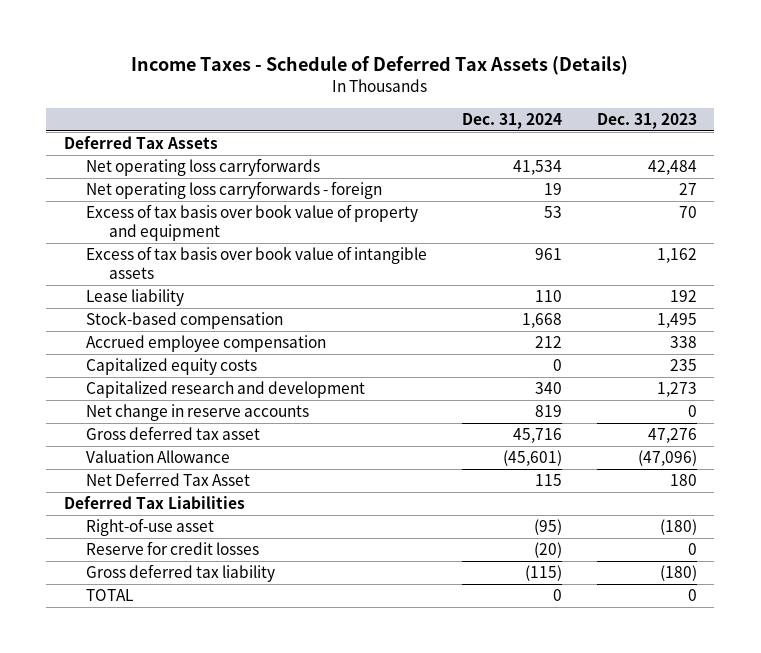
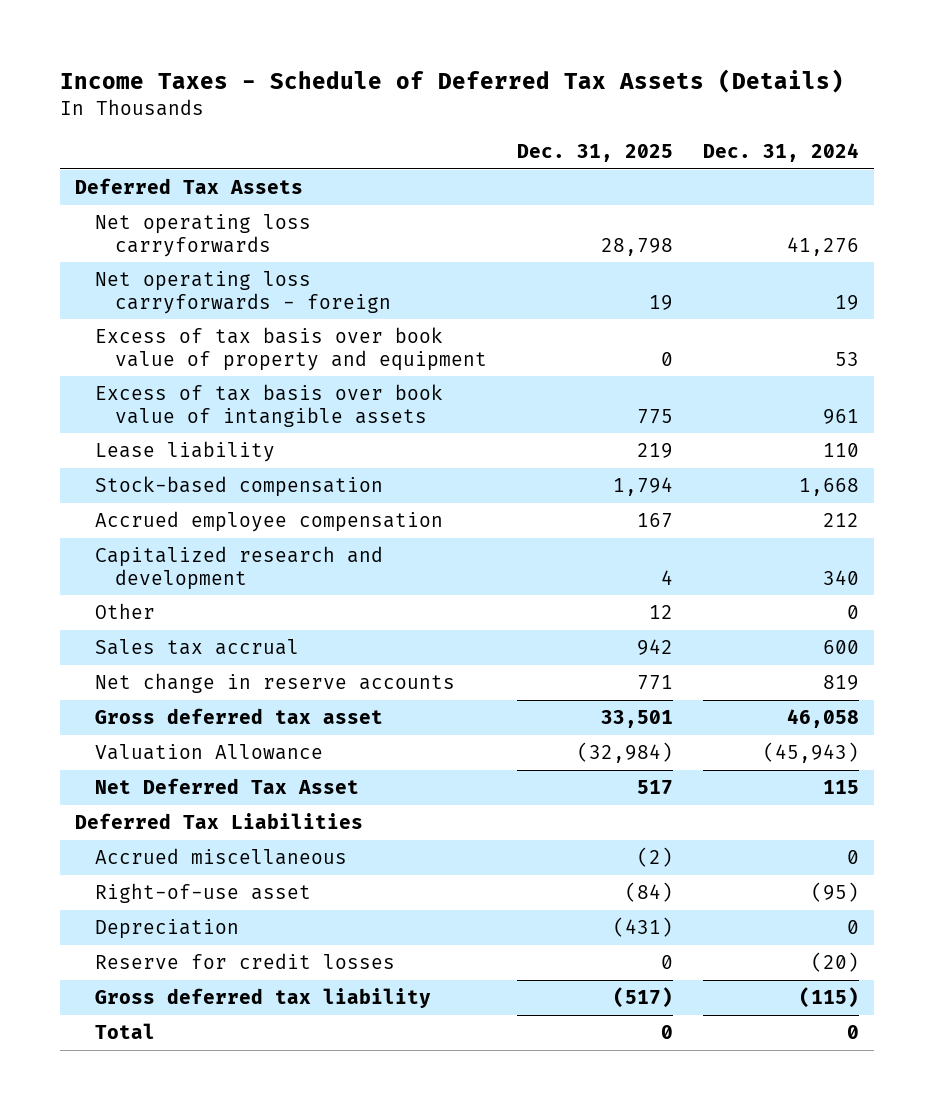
[597,112,698,129] Dec. 31, 2023 -> none
none -> [517,144,674,163] Dec. 31, 2025
[513,160,563,176] 41,534 -> [787,236,860,256] 41,276
[86,358,258,376] Capitalized equity costs -> none
none -> [95,602,156,619] Other
none -> [95,638,300,655] Sales tax accrual
[513,428,563,444] 45,716 -> [787,708,860,728] 46,058
[503,450,563,467] (45,601) -> [763,741,860,763] (45,943)
none -> [95,847,348,865] Accrued miscellaneous
none -> [95,918,240,939] Depreciation
[86,589,134,602] TOTAL -> [95,1022,156,1039] Total

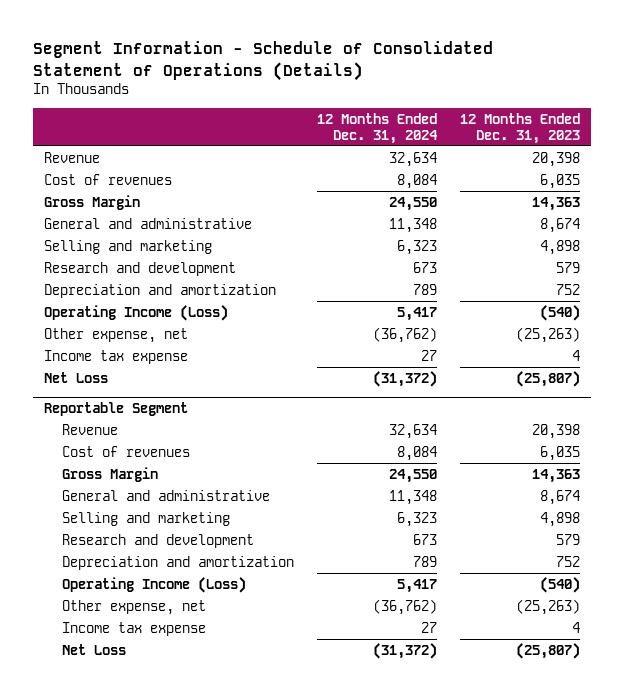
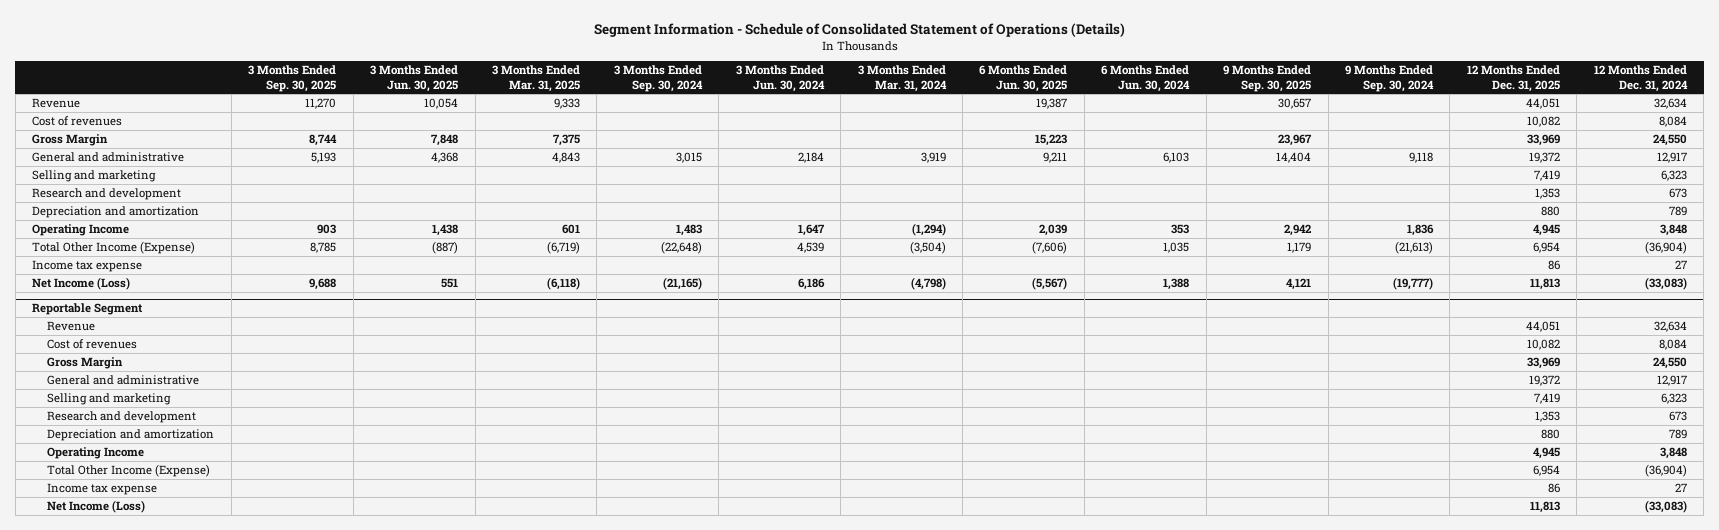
[459,112,580,144] 12 Months Ended Dec. 31, 2023 -> none
none -> [248,65,337,92] 3 Months Ended Sep. 30, 2025
none -> [370,65,459,92] 3 Months Ended Jun. 30, 2025
none -> [492,65,581,92] 3 Months Ended Mar. 31, 2025
none -> [613,65,703,92] 3 Months Ended Sep. 30, 2024
none -> [735,65,825,92] 3 Months Ended Jun. 30, 2024
none -> [857,65,947,92] 3 Months Ended Mar. 31, 2024
none -> [979,65,1068,92] 6 Months Ended Jun. 30, 2025
none -> [1101,65,1191,92] 6 Months Ended Jun. 30, 2024
none -> [1223,65,1312,92] 9 Months Ended Sep. 30, 2025
none -> [1345,65,1435,92] 9 Months Ended Sep. 30, 2024
none -> [1466,65,1560,92] 12 Months Ended Dec. 31, 2025
[388,217,437,233] 11,348 -> [1656,152,1687,164] 12,917
[44,304,229,321] Operating Income (Loss) -> [32,224,130,237] Operating Income
[396,306,437,321] 5,417 -> [1659,224,1687,237] 3,848
[44,327,189,343] Other expense, net -> [32,241,196,255] Total Other Income (Expense)
[372,326,437,343] (36,762) -> [1644,241,1687,255] (36,904)
[44,371,109,383] Net Loss -> [32,277,131,291] Net Income (Loss)
[372,370,437,387] (31,372) -> [1644,277,1687,291] (33,083)
[388,489,437,505] 11,348 -> [1656,375,1687,387] 12,917
[61,576,246,593] Operating Income (Loss) -> [47,447,145,460] Operating Income
[396,578,437,593] 5,417 -> [1659,447,1687,460] 3,848
[61,599,206,615] Other expense, net -> [47,464,211,478] Total Other Income (Expense)
[372,598,437,615] (36,762) -> [1644,464,1687,478] (36,904)
[61,643,126,655] Net Loss -> [47,500,146,514] Net Income (Loss)
[372,642,437,659] (31,372) -> [1644,500,1687,514] (33,083)

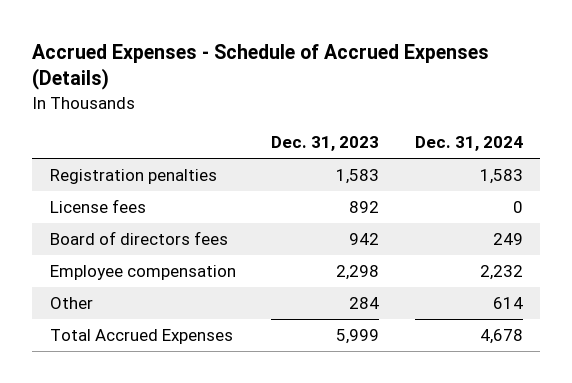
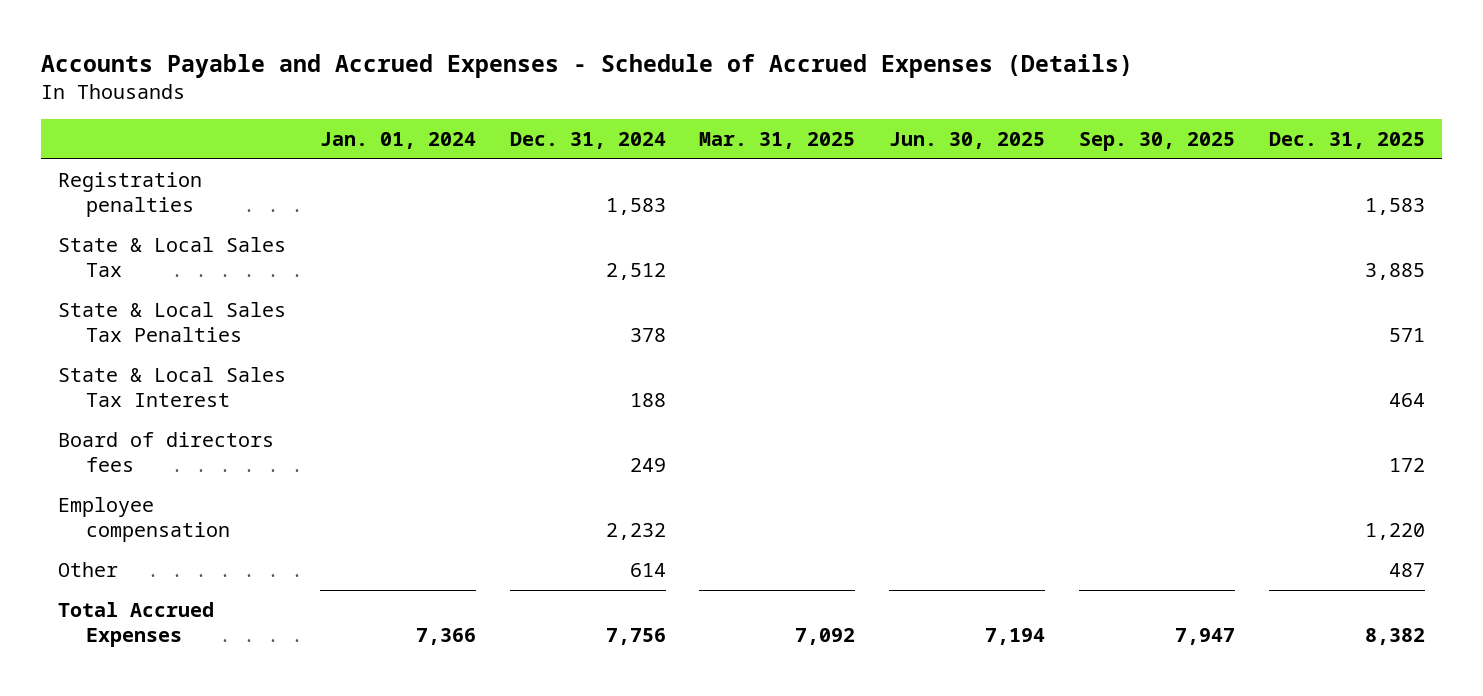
[32,43,490,91] Accrued Expenses - Schedule of Accrued Expenses (Details) -> [40,53,1133,78] Accounts Payable and Accrued Expenses - Schedule of Accrued Expenses (Details)
[271,136,380,152] Dec. 31, 2023 -> none
none -> [319,131,476,149] Jan. 01, 2024
none -> [699,131,856,149] Mar. 31, 2025
none -> [889,131,1046,149] Jun. 30, 2025
none -> [1079,131,1236,151] Sep. 30, 2025
none -> [1269,131,1426,149] Dec. 31, 2025
[49,199,146,214] License fees -> none
none -> [57,237,286,277] State & Local Sales Tax
none -> [57,302,286,342] State & Local Sales Tax Penalties
none -> [57,367,286,407] State & Local Sales Tax Interest
[479,329,523,345] 4,678 -> [605,627,666,645] 7,756

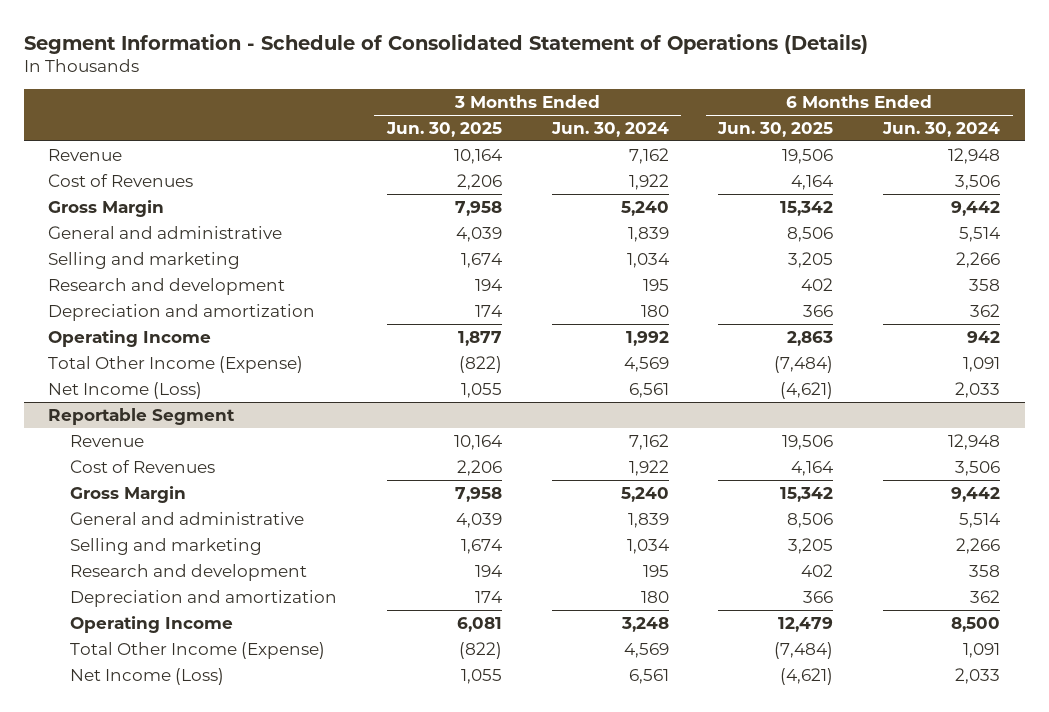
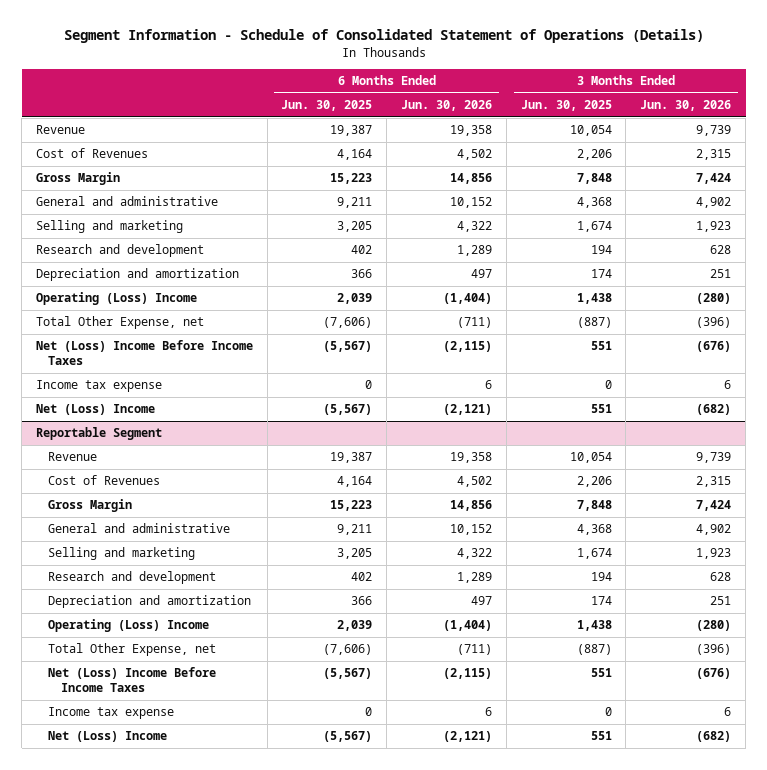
[550,121,669,137] Jun. 30, 2024 -> none
[882,121,1001,137] Jun. 30, 2024 -> none
none -> [401,100,493,112] Jun. 30, 2026
none -> [640,100,732,112] Jun. 30, 2026
[453,148,502,164] 10,164 -> [569,125,612,137] 10,054
[782,148,834,164] 19,506 -> [330,125,373,137] 19,387
[454,200,502,216] 7,958 -> [576,173,612,185] 7,848
[780,200,834,216] 15,342 -> [330,173,373,185] 15,223
[455,226,502,242] 4,039 -> [576,197,612,209] 4,368
[787,226,834,242] 8,506 -> [337,197,373,209] 9,211
[48,329,212,347] Operating Income -> [35,292,197,306] Operating (Loss) Income
[457,330,502,346] 1,877 -> [576,293,612,305] 1,438
[787,330,834,346] 2,863 -> [337,293,373,305] 2,039
[48,355,304,373] Total Other Income (Expense) -> [35,316,204,330] Total Other Expense, net
[458,355,502,373] (822) -> [576,317,612,329] (887)
[774,355,834,373] (7,484) -> [323,317,373,329] (7,606)
none -> [35,340,253,366] Net (Loss) Income Before Income Taxes
none -> [35,380,162,393] Income tax expense
[48,381,203,399] Net Income (Loss) -> [35,404,155,416] Net (Loss) Income
[460,382,502,398] 1,055 -> [590,404,612,414] 551
[780,381,834,399] (4,621) -> [323,404,373,416] (5,567)
[453,434,502,450] 10,164 -> [569,452,612,464] 10,054
[782,434,834,450] 19,506 -> [330,452,373,464] 19,387
[454,486,502,502] 7,958 -> [576,500,612,512] 7,848
[780,486,834,502] 15,342 -> [330,500,373,512] 15,223
[455,512,502,528] 4,039 -> [576,524,612,536] 4,368
[787,512,834,528] 8,506 -> [337,524,373,536] 9,211
[69,615,233,633] Operating Income -> [48,619,210,633] Operating (Loss) Income
[456,616,502,632] 6,081 -> [576,620,612,632] 1,438
[778,616,834,632] 12,479 -> [337,620,373,632] 2,039
[69,641,325,659] Total Other Income (Expense) -> [48,643,217,657] Total Other Expense, net
[458,641,502,659] (822) -> [576,644,612,656] (887)
[774,641,834,659] (7,484) -> [323,644,373,656] (7,606)
none -> [48,667,217,693] Net (Loss) Income Before Income Taxes
none -> [48,707,175,720] Income tax expense
[69,667,224,685] Net Income (Loss) -> [48,731,168,743] Net (Loss) Income
[460,668,502,684] 1,055 -> [590,731,612,741] 551
[780,667,834,685] (4,621) -> [323,731,373,743] (5,567)

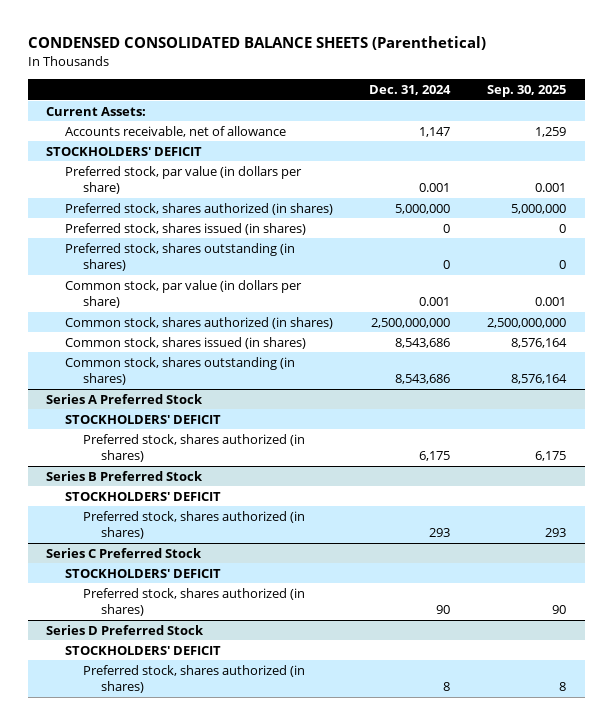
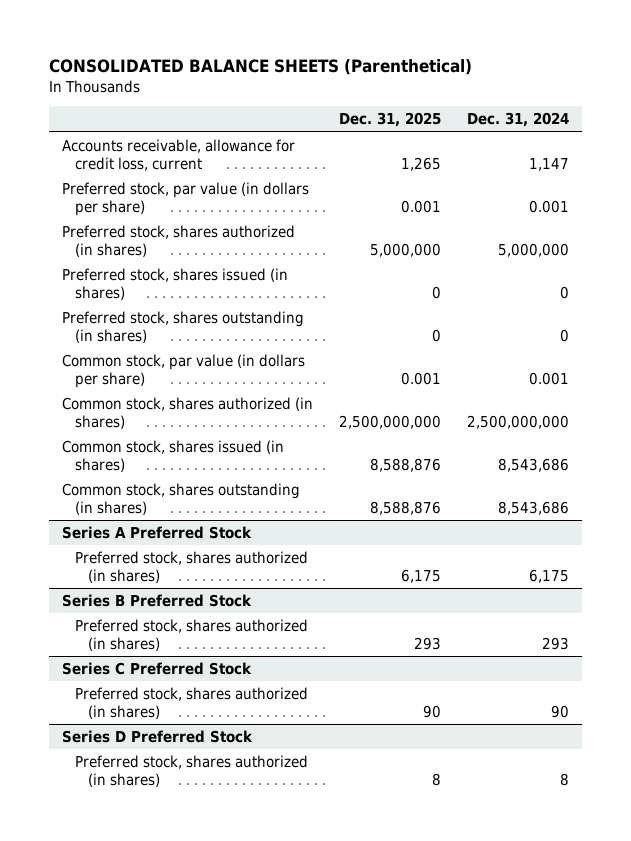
[27,36,486,51] CONDENSED CONSOLIDATED BALANCE SHEETS (Parenthetical) -> [48,58,472,75] CONSOLIDATED BALANCE SHEETS (Parenthetical)
[487,85,567,98] Sep. 30, 2025 -> none
none -> [338,112,441,128] Dec. 31, 2025
[46,106,147,116] Current Assets: -> none
[46,146,203,156] STOCKHOLDERS' DEFICIT -> none
[64,125,286,137] Accounts receivable, net of allowance -> [61,138,295,172] Accounts receivable, allowance for credit loss, current
[64,414,221,424] STOCKHOLDERS' DEFICIT -> none
[64,491,221,501] STOCKHOLDERS' DEFICIT -> none
[64,568,221,578] STOCKHOLDERS' DEFICIT -> none
[64,645,221,655] STOCKHOLDERS' DEFICIT -> none

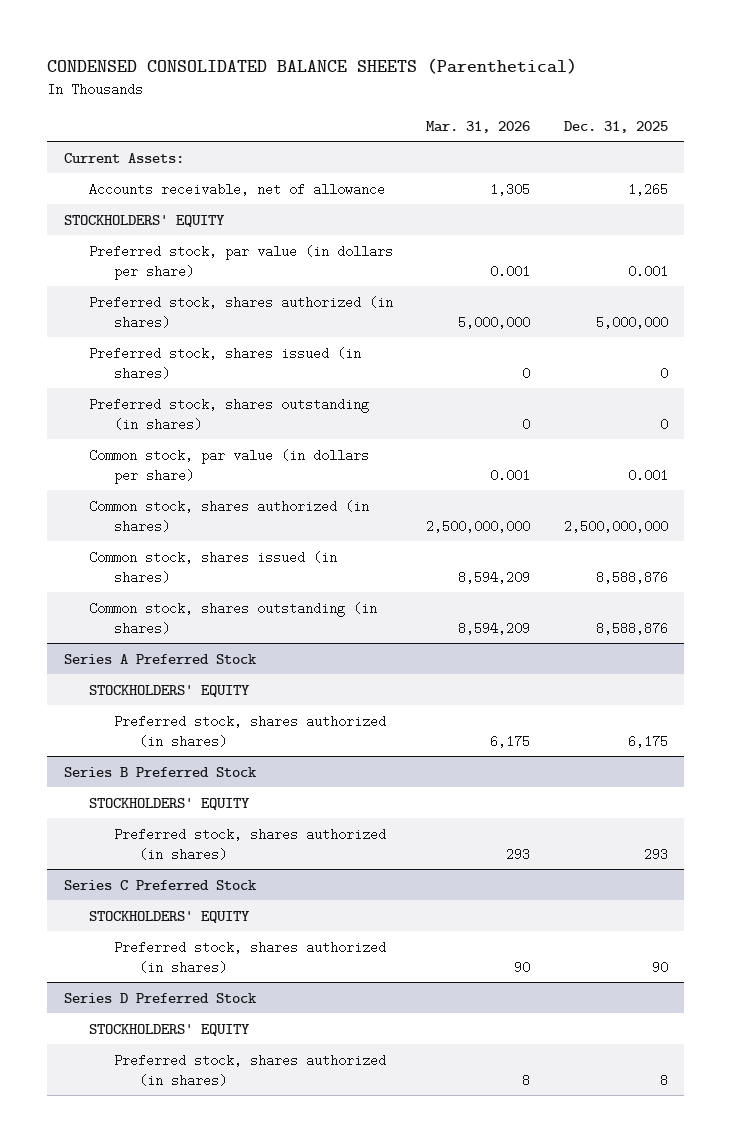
[48,58,472,75] CONSOLIDATED BALANCE SHEETS (Parenthetical) -> [46,57,577,74] CONDENSED CONSOLIDATED BALANCE SHEETS (Parenthetical)
[466,112,569,128] Dec. 31, 2024 -> none
none -> [426,120,531,133] Mar. 31, 2026
none -> [63,152,184,163] Current Assets:
[61,138,295,172] Accounts receivable, allowance for credit loss, current -> [88,182,385,196] Accounts receivable, net of allowance
none -> [63,214,225,227] STOCKHOLDERS' EQUITY
none -> [88,684,250,697] STOCKHOLDERS' EQUITY
none -> [88,797,250,810] STOCKHOLDERS' EQUITY
none -> [88,910,250,923] STOCKHOLDERS' EQUITY
none -> [88,1023,250,1036] STOCKHOLDERS' EQUITY

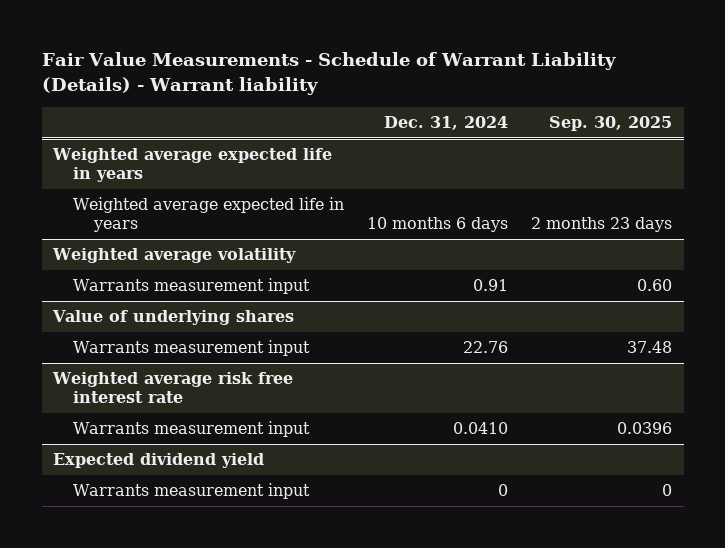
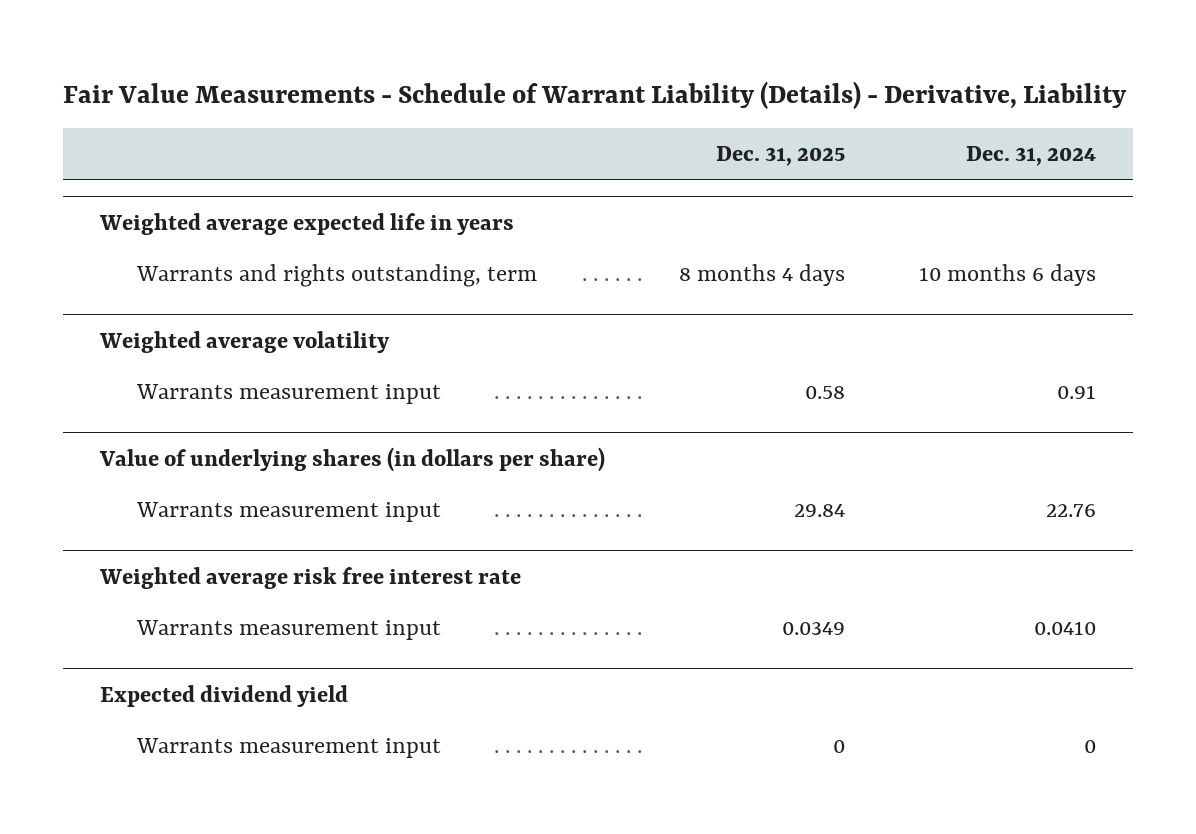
[41,52,616,95] Fair Value Measurements - Schedule of Warrant Liability (Details) - Warrant liability -> [62,80,1127,109] Fair Value Measurements - Schedule of Warrant Liability (Details) - Derivative, Liability
[549,116,673,132] Sep. 30, 2025 -> none
none -> [715,146,845,167] Dec. 31, 2025
[73,197,345,233] Weighted average expected life in years -> [135,263,537,287] Warrants and rights outstanding, term
[51,310,294,326] Value of underlying shares -> [98,446,605,472] Value of underlying shares (in dollars per share)

